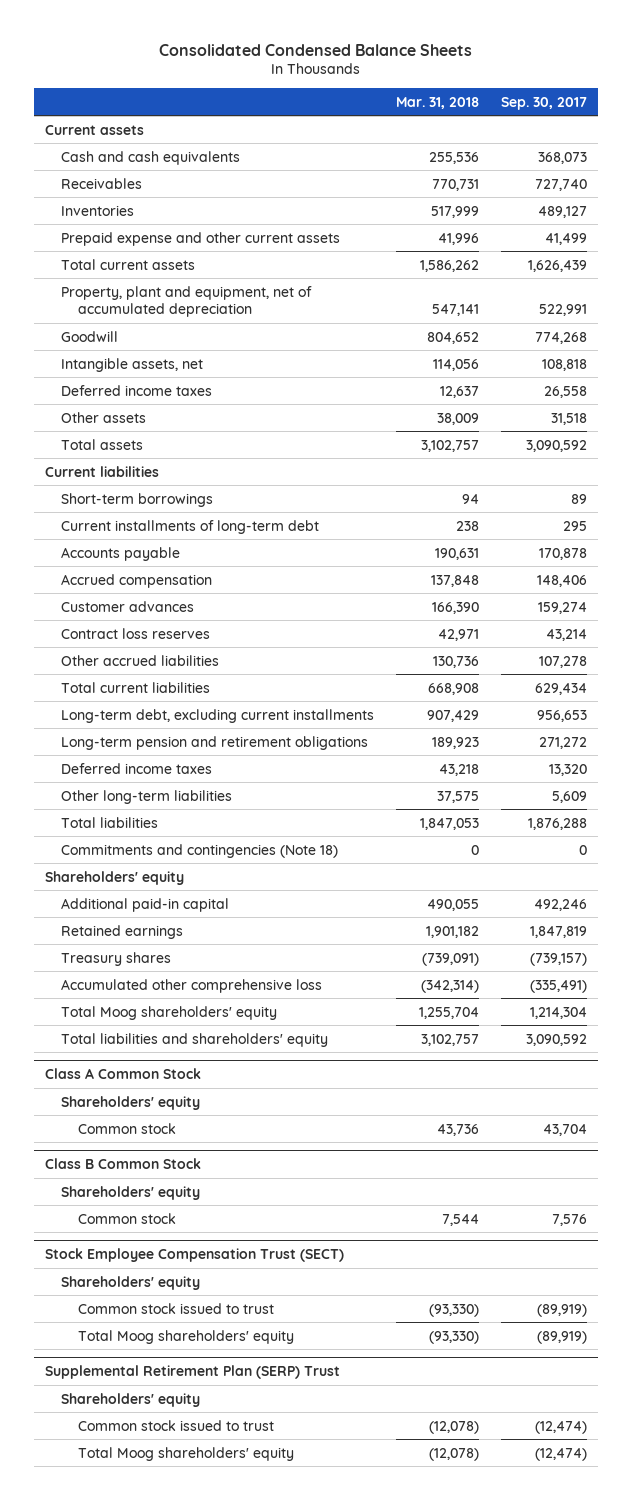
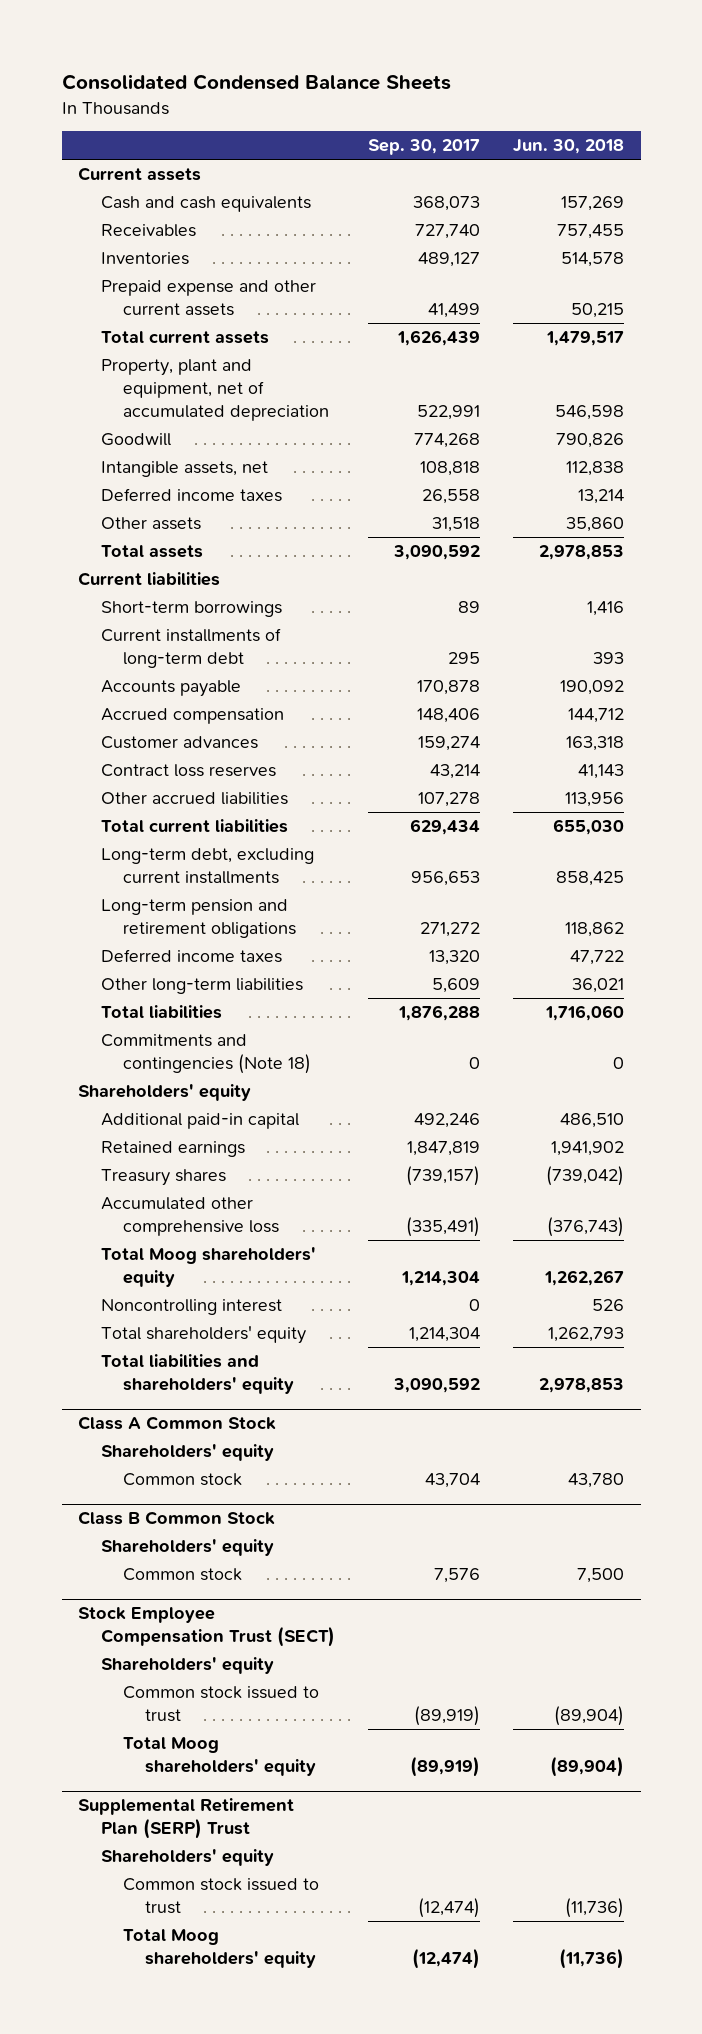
[396,96,480,109] Mar. 31, 2018 -> none
none -> [512,139,624,155] Jun. 30, 2018
none -> [100,1299,282,1316] Noncontrolling interest
none -> [100,1326,306,1345] Total shareholders' equity

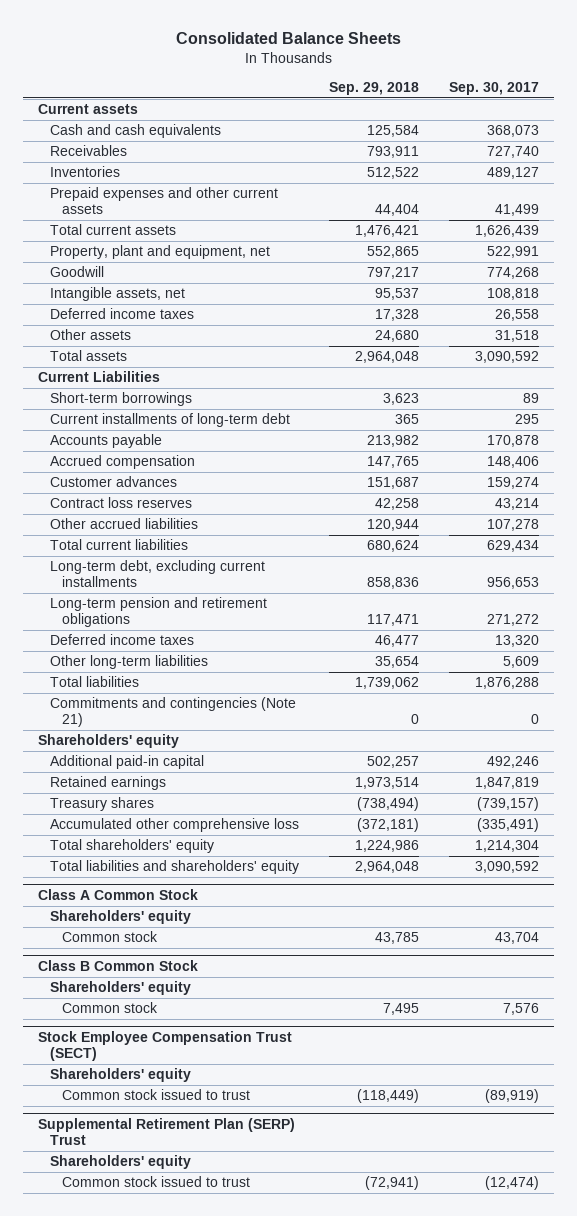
[61,74,451,91] Consolidated Condensed Balance Sheets -> [175,32,401,45] Consolidated Balance Sheets
[512,139,624,155] Jun. 30, 2018 -> none
none -> [329,82,420,96] Sep. 29, 2018
[100,280,316,316] Prepaid expense and other current assets -> [50,187,279,215] Prepaid expenses and other current assets
[100,359,330,421] Property, plant and equipment, net of accumulated depreciation -> [50,245,271,260] Property, plant and equipment, net
[78,572,221,587] Current liabilities -> [38,371,161,383] Current Liabilities
[100,1034,312,1074] Commitments and contingencies (Note 18) -> [50,697,297,728] Commitments and contingencies (Note 21)
[100,1247,316,1287] Total Moog shareholders' equity -> none
[100,1299,282,1316] Noncontrolling interest -> none
[123,1737,317,1776] Total Moog shareholders' equity -> none
[123,1929,317,1968] Total Moog shareholders' equity -> none

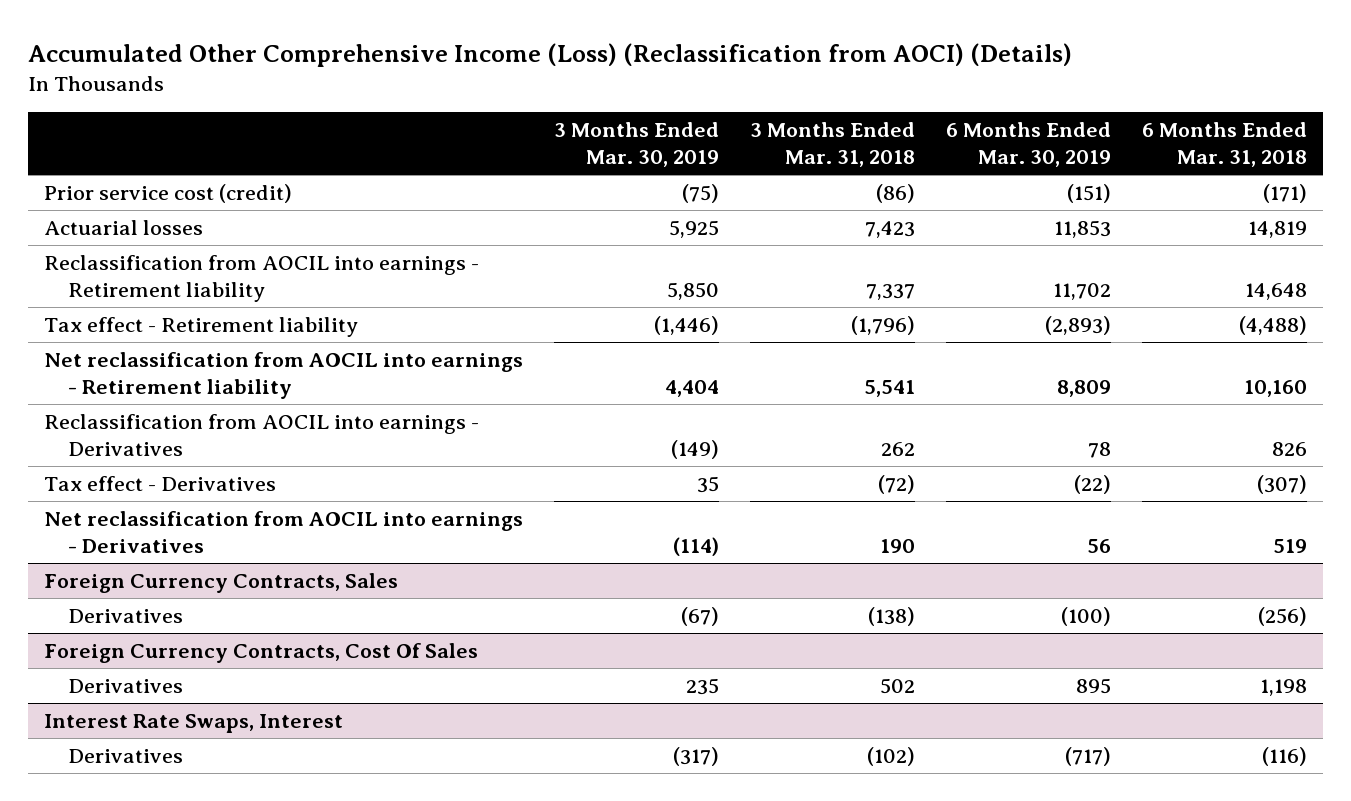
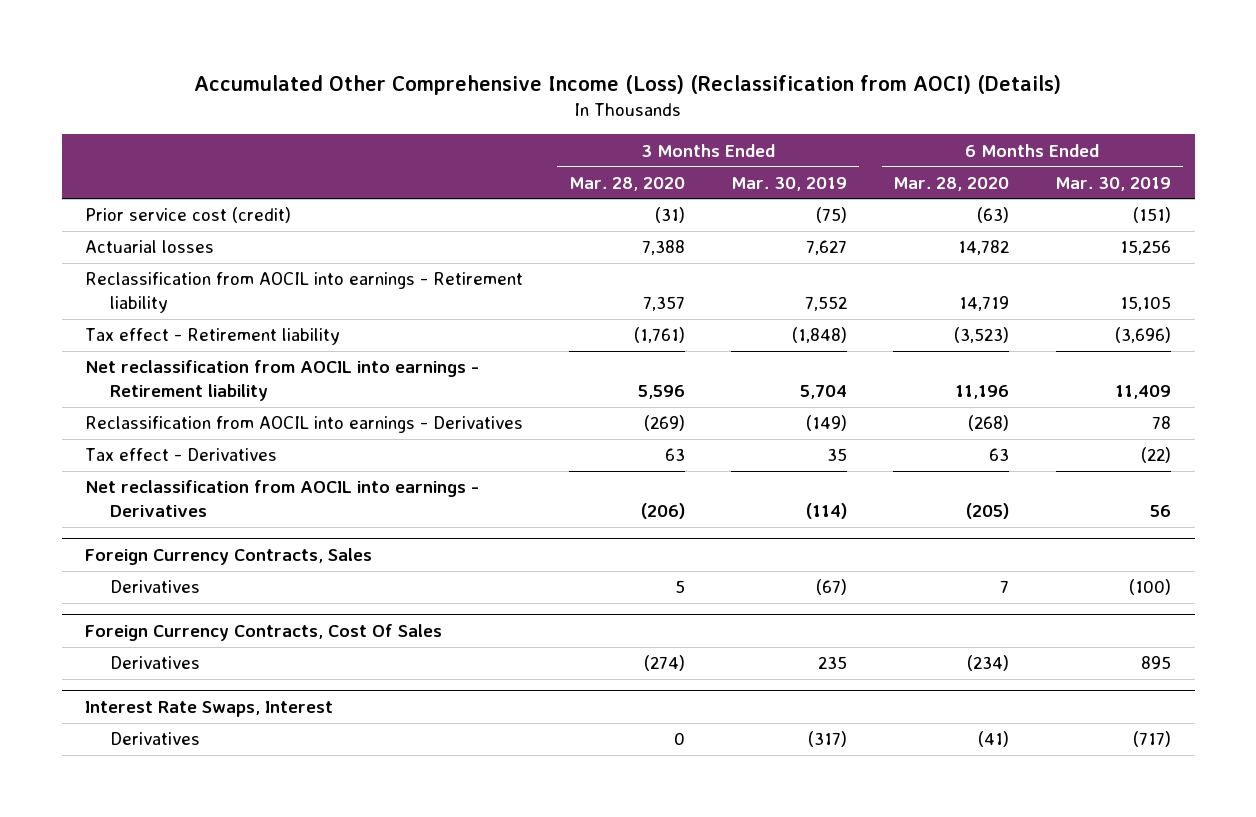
[749,122,915,168] 3 Months Ended Mar. 31, 2018 -> none
[1142,122,1308,168] 6 Months Ended Mar. 31, 2018 -> none
none -> [568,176,685,191] Mar. 28, 2020
none -> [893,176,1010,191] Mar. 28, 2020
[668,219,719,238] 5,925 -> [806,240,848,256] 7,627
[1054,219,1112,238] 11,853 -> [1120,240,1172,256] 15,256
[666,281,719,300] 5,850 -> [805,295,848,311] 7,552
[1053,282,1112,300] 11,702 -> [1120,295,1172,311] 15,105
[653,315,719,335] (1,446) -> [792,327,848,344] (1,848)
[1045,315,1112,335] (2,893) -> [1115,327,1172,344] (3,696)
[664,379,719,397] 4,404 -> [800,384,848,399] 5,704
[1057,379,1112,397] 8,809 -> [1115,384,1172,399] 11,409

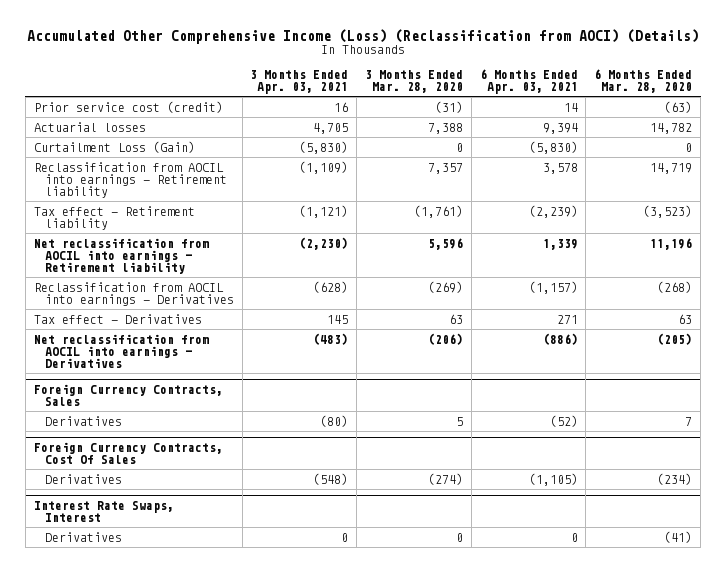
[731,176,848,191] Mar. 30, 2019 -> none
[1055,176,1172,191] Mar. 30, 2019 -> none
none -> [250,69,349,94] 3 Months Ended Apr. 03, 2021
none -> [479,68,578,94] 6 Months Ended Apr. 03, 2021
none -> [33,140,195,153] Curtailment Loss (Gain)

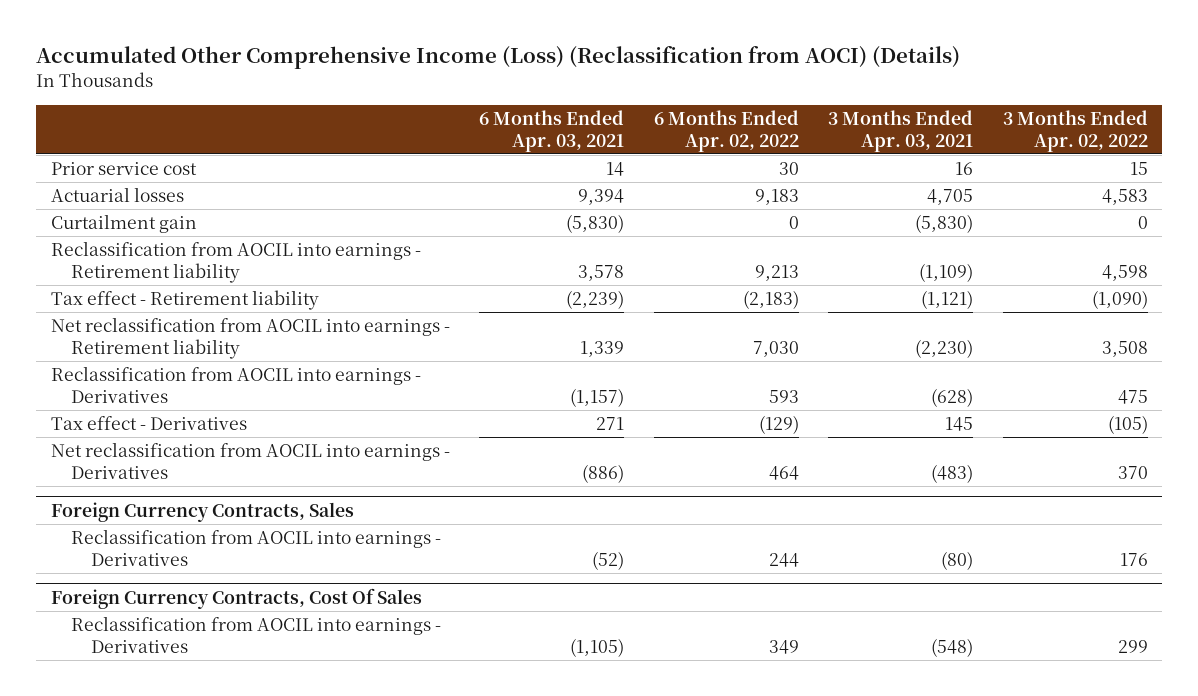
[365,69,464,93] 3 Months Ended Mar. 28, 2020 -> none
[594,68,693,93] 6 Months Ended Mar. 28, 2020 -> none
none -> [653,109,799,152] 6 Months Ended Apr. 02, 2022
none -> [1002,109,1148,152] 3 Months Ended Apr. 02, 2022
[33,100,223,113] Prior service cost (credit) -> [50,162,197,176] Prior service cost
[33,140,195,153] Curtailment Loss (Gain) -> [50,214,197,234] Curtailment gain
[44,415,122,426] Derivatives -> [70,529,441,567] Reclassification from AOCIL into earnings - Derivatives
[33,500,174,522] Interest Rate Swaps, Interest -> none
[44,531,122,542] Derivatives -> none
[44,473,122,484] Derivatives -> [70,616,441,654] Reclassification from AOCIL into earnings - Derivatives

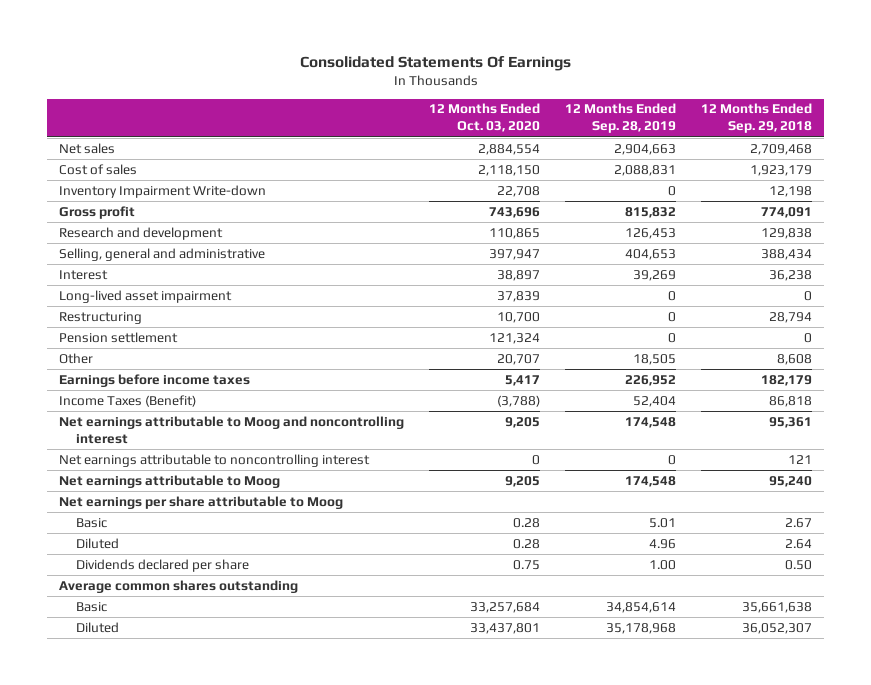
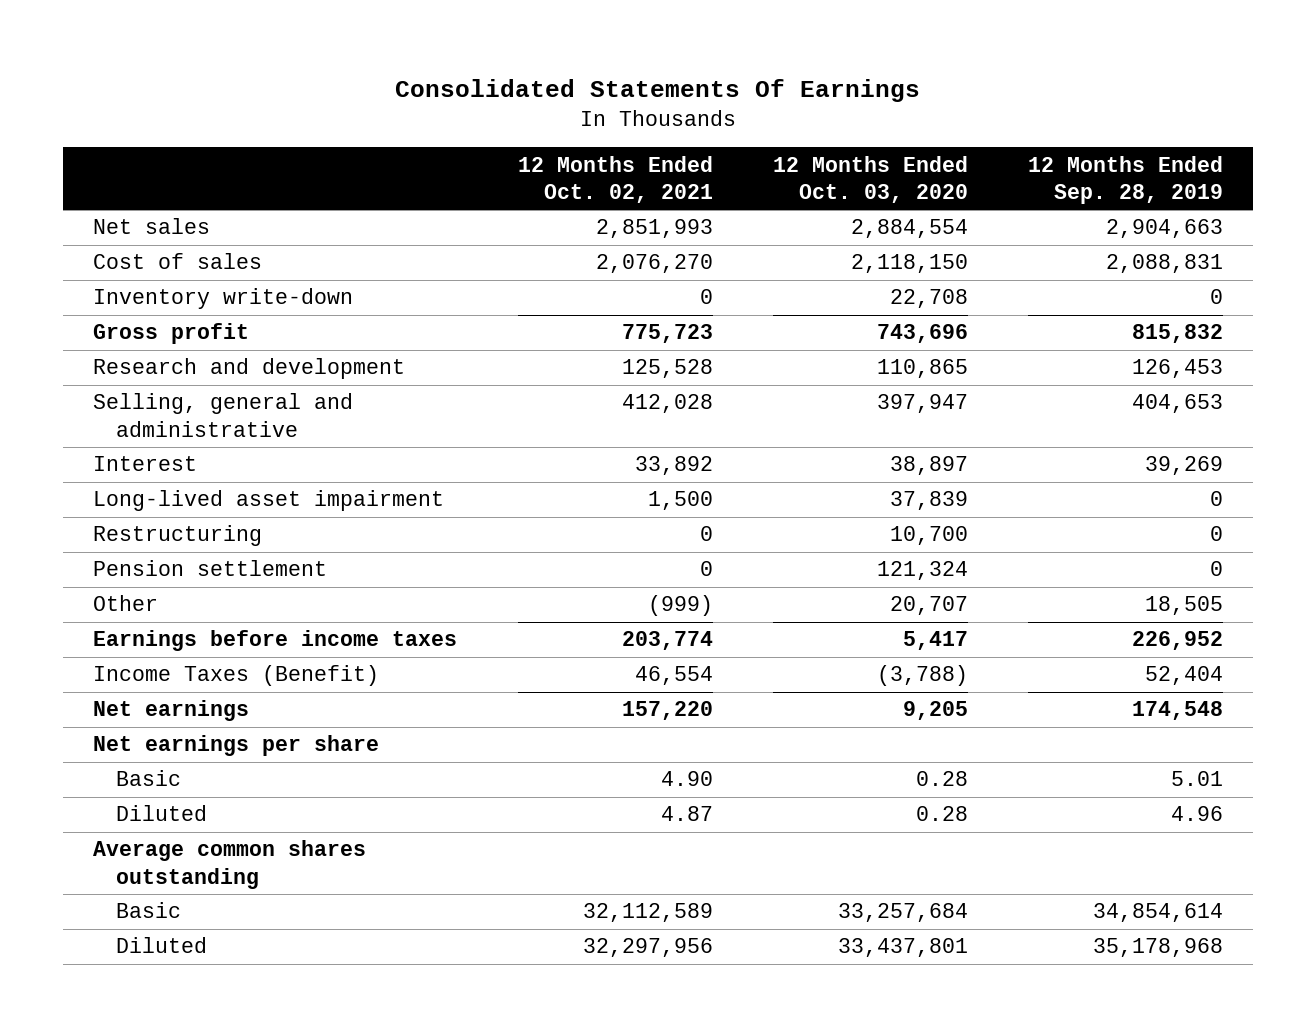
[700,103,812,134] 12 Months Ended Sep. 29, 2018 -> none
none -> [517,155,713,203] 12 Months Ended Oct. 02, 2021
[59,184,267,198] Inventory Impairment Write-down -> [93,288,354,310] Inventory write-down
[59,415,405,444] Net earnings attributable to Moog and noncontrolling interest -> none
[59,453,371,467] Net earnings attributable to noncontrolling interest -> none
[59,474,281,488] Net earnings attributable to Moog -> [93,700,250,722] Net earnings
[59,495,344,509] Net earnings per share attributable to Moog -> [93,735,380,757] Net earnings per share
[76,558,250,572] Dividends declared per share -> none

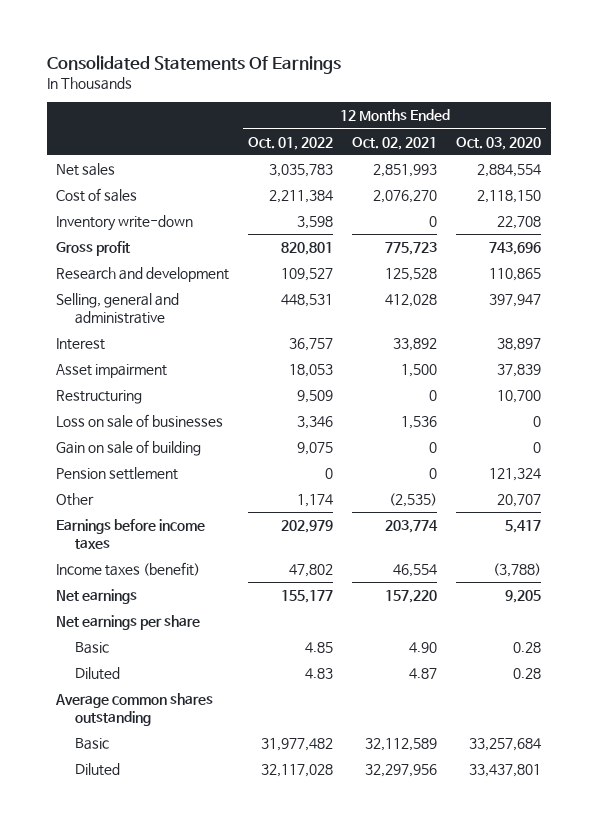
[1027,155,1223,204] 12 Months Ended Sep. 28, 2019 -> none
none -> [248,136,334,150] Oct. 01, 2022
[93,490,445,512] Long-lived asset impairment -> [56,364,168,379] Asset impairment
none -> [56,414,224,429] Loss on sale of businesses
none -> [56,440,202,457] Gain on sale of building
[647,595,713,617] (999) -> [389,493,438,508] (2,535)
[93,665,380,687] Income Taxes (Benefit) -> [56,562,201,577] Income taxes (benefit)

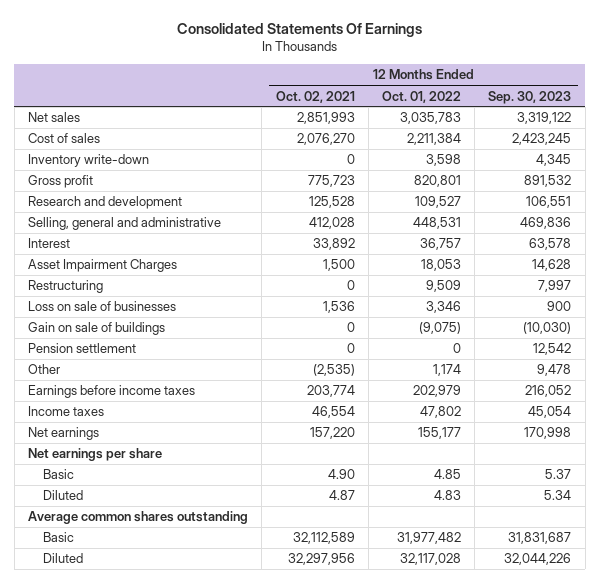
[456,136,542,150] Oct. 03, 2020 -> none
none -> [488,90,572,104] Sep. 30, 2023
[56,364,168,379] Asset impairment -> [28,259,178,273] Asset Impairment Charges
[56,440,202,457] Gain on sale of building -> [28,322,166,336] Gain on sale of buildings
[297,442,334,456] 9,075 -> [419,322,462,335] (9,075)
[56,562,201,577] Income taxes (benefit) -> [28,406,105,417] Income taxes

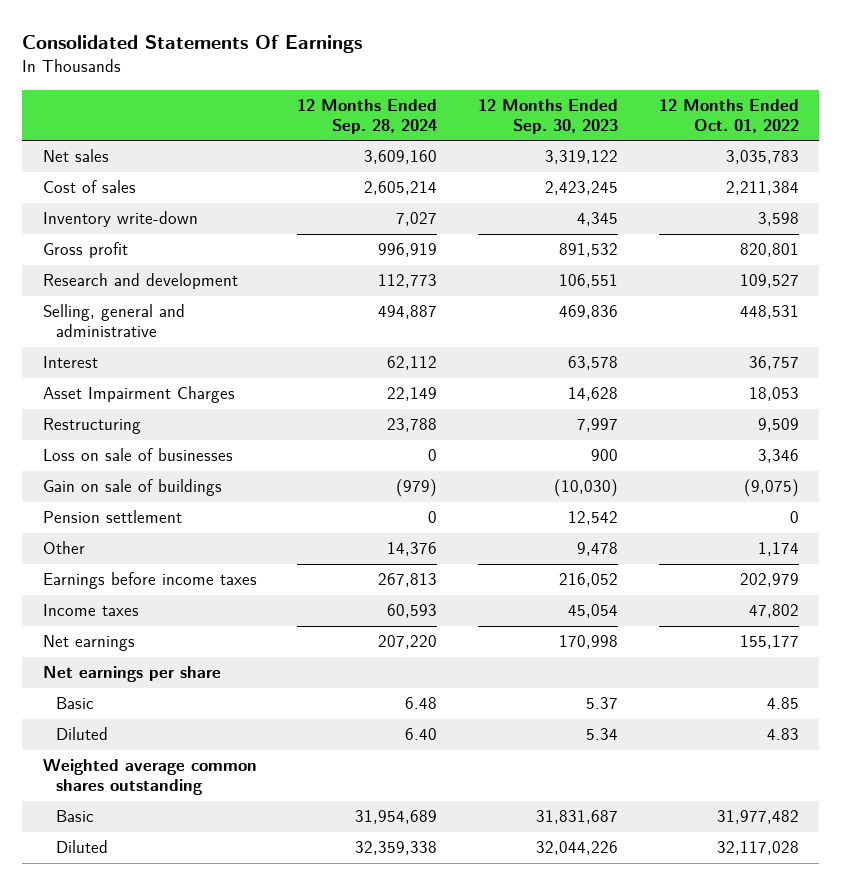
[275,90,355,103] Oct. 02, 2021 -> none
none -> [297,99,438,135] 12 Months Ended Sep. 28, 2024
[28,511,249,525] Average common shares outstanding -> [42,759,257,796] Weighted average common shares outstanding

